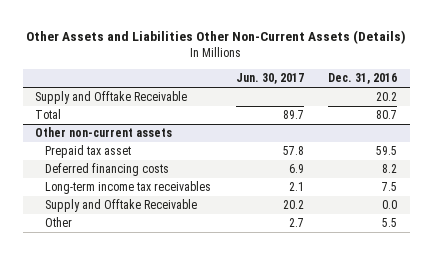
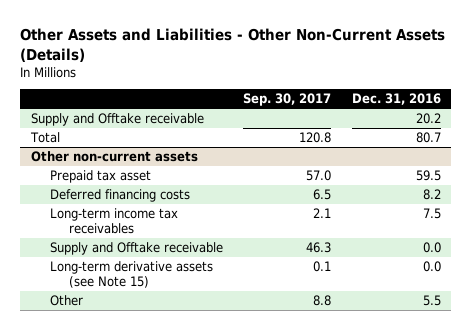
[26,30,407,45] Other Assets and Liabilities Other Non-Current Assets (Details) -> [20,27,446,62] Other Assets and Liabilities - Other Non-Current Assets (Details)
[235,73,304,85] Jun. 30, 2017 -> none
none -> [243,93,332,107] Sep. 30, 2017
[34,91,187,105] Supply and Offtake Receivable -> [30,113,204,127] Supply and Offtake receivable
[45,199,198,213] Supply and Offtake Receivable -> [49,242,223,256] Supply and Offtake receivable
none -> [49,261,213,288] Long-term derivative assets (see Note 15)

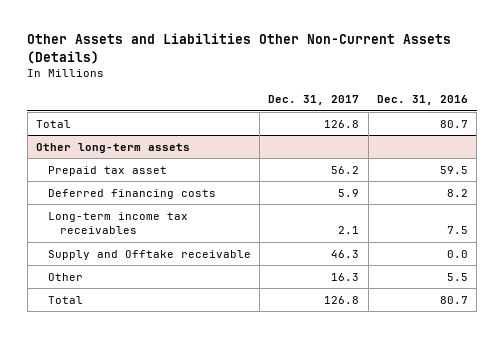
[20,27,446,62] Other Assets and Liabilities - Other Non-Current Assets (Details) -> [27,33,452,64] Other Assets and Liabilities Other Non-Current Assets (Details)
[243,93,332,107] Sep. 30, 2017 -> none
none -> [268,95,360,106] Dec. 31, 2017
[30,113,204,127] Supply and Offtake receivable -> none
[30,151,198,163] Other non-current assets -> [35,142,190,153] Other long-term assets
[49,261,213,288] Long-term derivative assets (see Note 15) -> none
none -> [47,295,83,304] Total

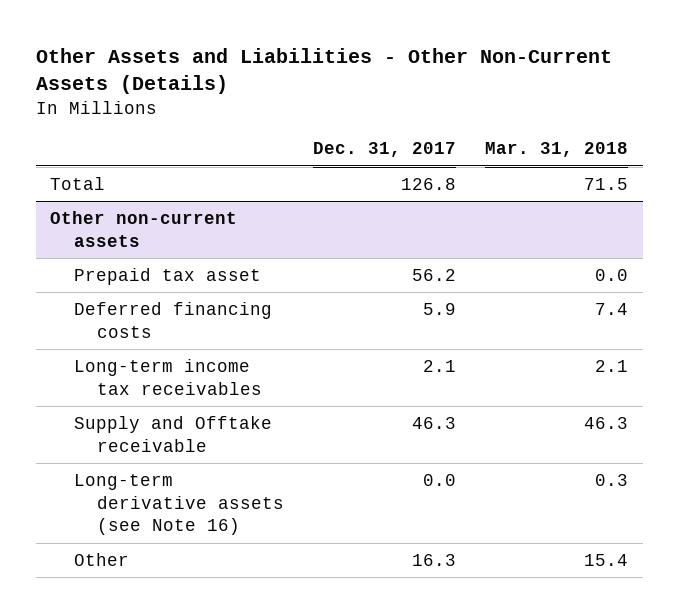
[27,33,452,64] Other Assets and Liabilities Other Non-Current Assets (Details) -> [35,47,612,94] Other Assets and Liabilities - Other Non-Current Assets (Details)
[377,95,469,106] Dec. 31, 2016 -> none
none -> [485,142,629,158] Mar. 31, 2018
[35,142,190,153] Other long-term assets -> [50,210,238,247] Other non-current assets
none -> [73,473,285,536] Long-term derivative assets (see Note 16)
[47,295,83,304] Total -> none

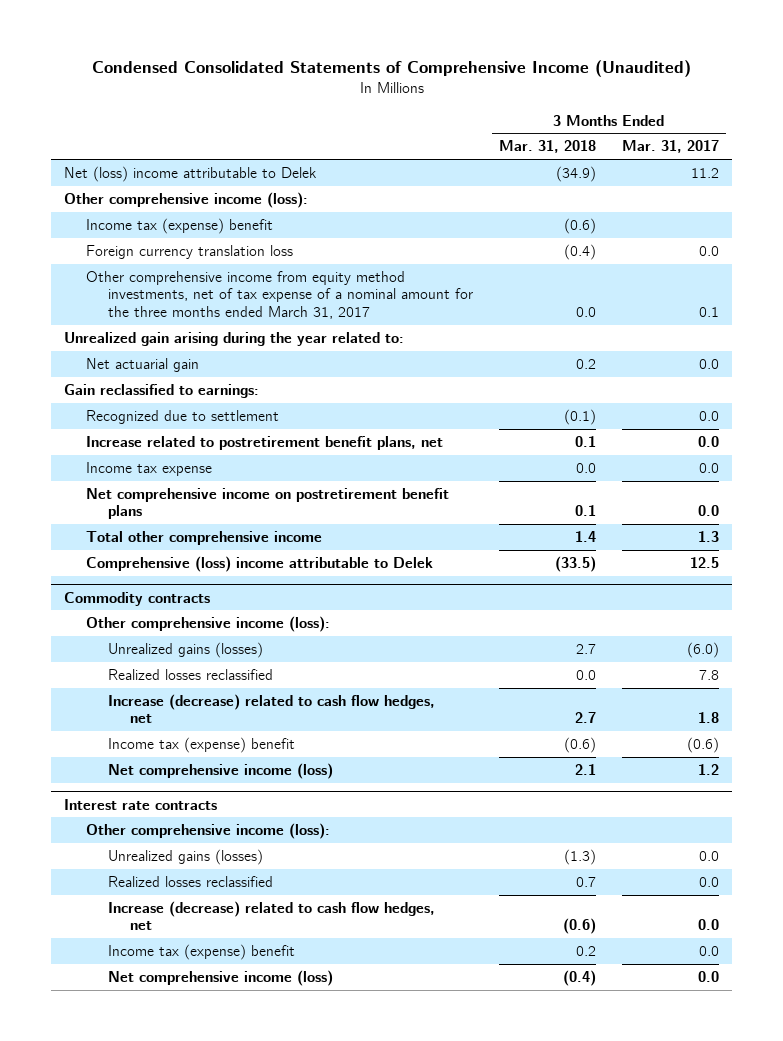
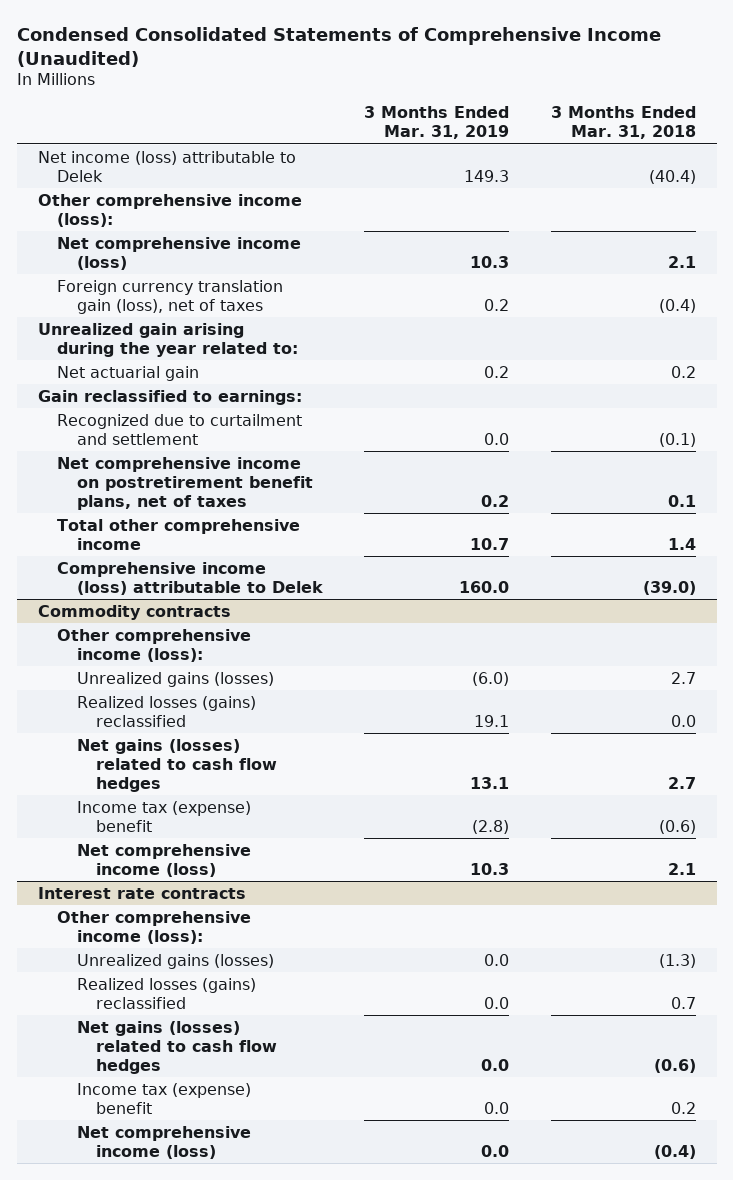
[622,140,720,154] Mar. 31, 2017 -> none
none -> [364,106,510,140] 3 Months Ended Mar. 31, 2019
[63,165,317,182] Net (loss) income attributable to Delek -> [37,150,296,182] Net income (loss) attributable to Delek
[555,165,596,182] (34.9) -> [648,169,696,184] (40.4)
[85,217,273,234] Income tax (expense) benefit -> none
[85,270,473,319] Other comprehensive income from equity method investments, net of tax expense of a nominal amount for the three months ended March 31, 2017 -> none
none -> [57,236,302,270] Net comprehensive income (loss)
[85,244,293,259] Foreign currency translation loss -> [57,279,284,314] Foreign currency translation gain (loss), net of taxes
[85,435,443,450] Increase related to postretirement benefit plans, net -> none
[85,461,212,476] Income tax expense -> none
[85,409,279,424] Recognized due to settlement -> [57,413,303,445] Recognized due to curtailment and settlement
[85,487,449,520] Net comprehensive income on postretirement benefit plans -> [57,456,313,510] Net comprehensive income on postretirement benefit plans, net of taxes
[85,555,433,572] Comprehensive (loss) income attributable to Delek -> [57,561,323,595] Comprehensive income (loss) attributable to Delek
[554,555,596,572] (33.5) -> [642,580,696,595] (39.0)
[107,668,273,680] Realized losses reclassified -> [76,695,256,727] Realized losses (gains) reclassified
[107,693,435,724] Increase (decrease) related to cash flow hedges, net -> [76,738,278,792] Net gains (losses) related to cash flow hedges
[107,875,273,887] Realized losses reclassified -> [76,977,256,1009] Realized losses (gains) reclassified
[107,900,435,931] Increase (decrease) related to cash flow hedges, net -> [76,1020,278,1074] Net gains (losses) related to cash flow hedges

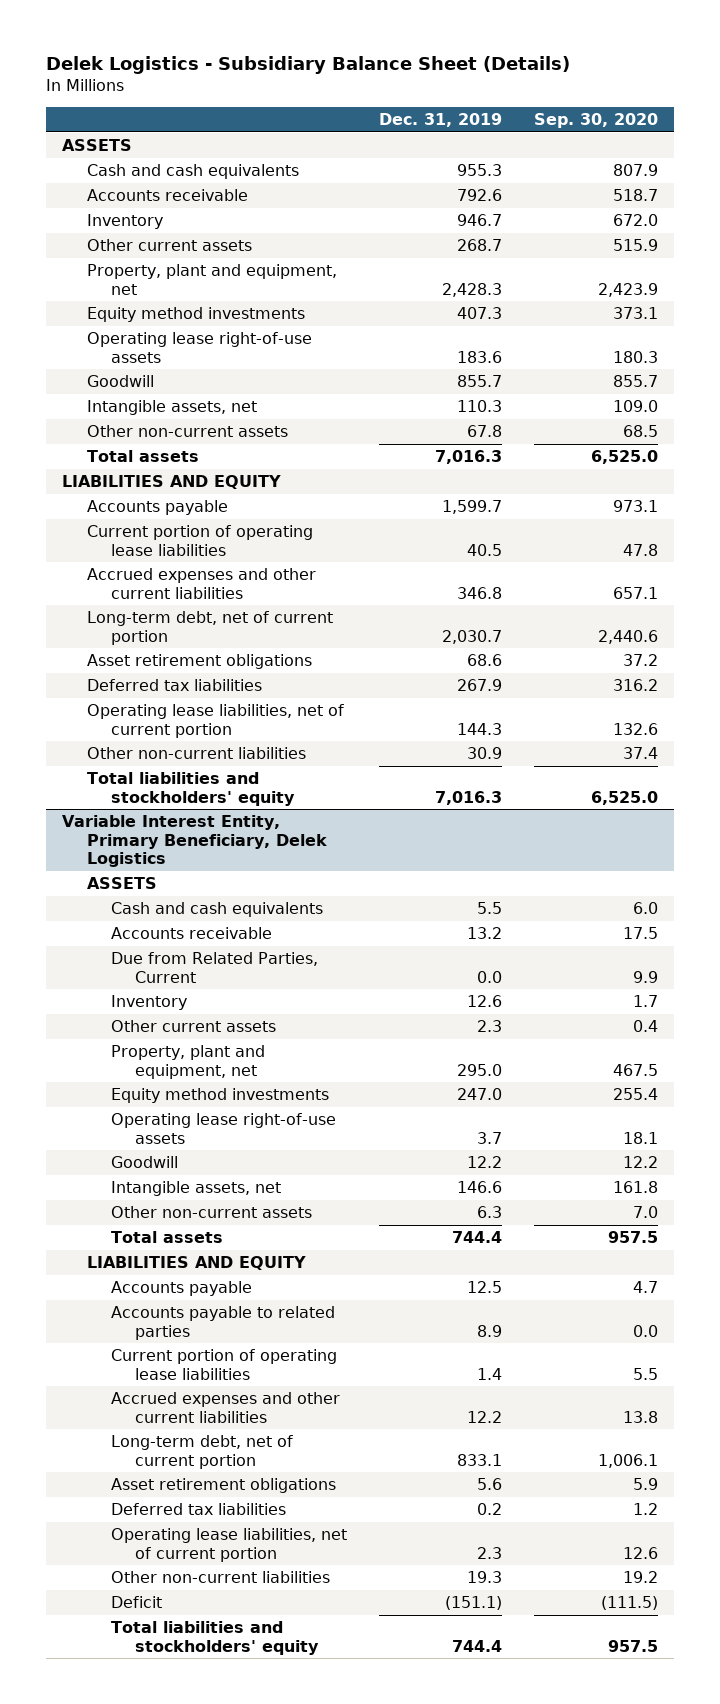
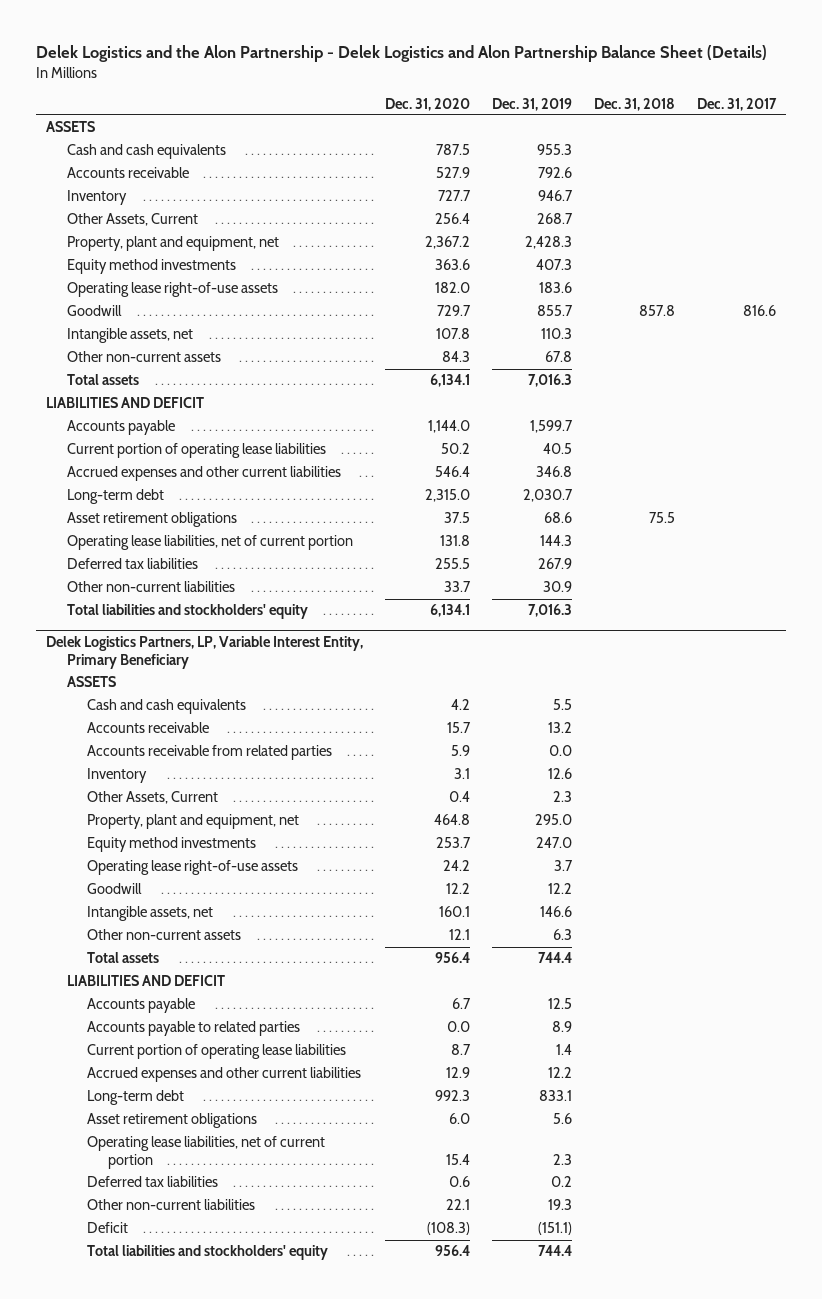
[46,56,571,75] Delek Logistics - Subsidiary Balance Sheet (Details) -> [35,45,767,63] Delek Logistics and the Alon Partnership - Delek Logistics and Alon Partnership Balance Sheet (Details)
[533,112,658,128] Sep. 30, 2020 -> none
none -> [385,97,471,111] Dec. 31, 2020
none -> [593,97,675,111] Dec. 31, 2018
none -> [696,97,777,111] Dec. 31, 2017
[86,239,252,252] Other current assets -> [66,213,198,227] Other Assets, Current
[62,475,282,490] LIABILITIES AND EQUITY -> [46,397,205,409] LIABILITIES AND DEFICIT
[86,611,333,645] Long-term debt, net of current portion -> [66,489,164,505] Long-term debt
[86,679,262,692] Deferred tax liabilities -> [66,558,198,570] Deferred tax liabilities
[62,815,327,868] Variable Interest Entity, Primary Beneficiary, Delek Logistics -> [46,636,364,669] Delek Logistics Partners, LP, Variable Interest Entity, Primary Beneficiary
[111,952,319,983] Due from Related Parties, Current -> [87,745,333,761] Accounts receivable from related parties
[111,1020,277,1033] Other current assets -> [87,791,219,805] Other Assets, Current
[86,1256,306,1271] LIABILITIES AND EQUITY -> [66,975,225,987] LIABILITIES AND DEFICIT
[111,1435,294,1469] Long-term debt, net of current portion -> [87,1090,185,1106] Long-term debt
[111,1503,287,1516] Deferred tax liabilities -> none
none -> [87,1176,219,1188] Deferred tax liabilities

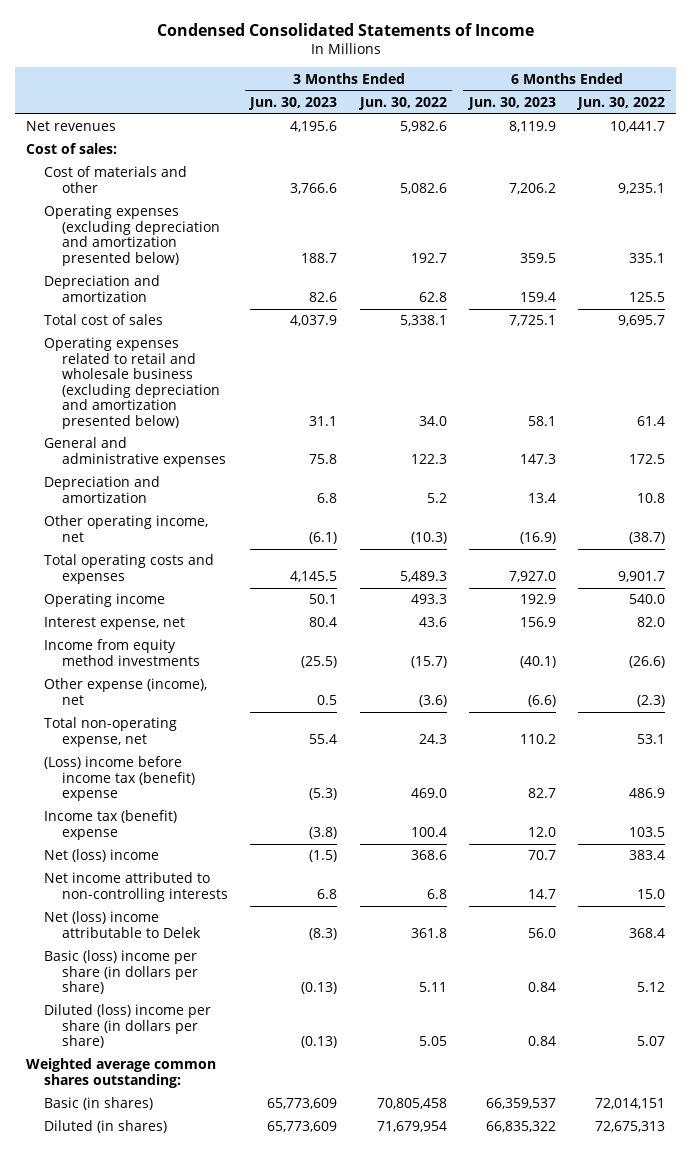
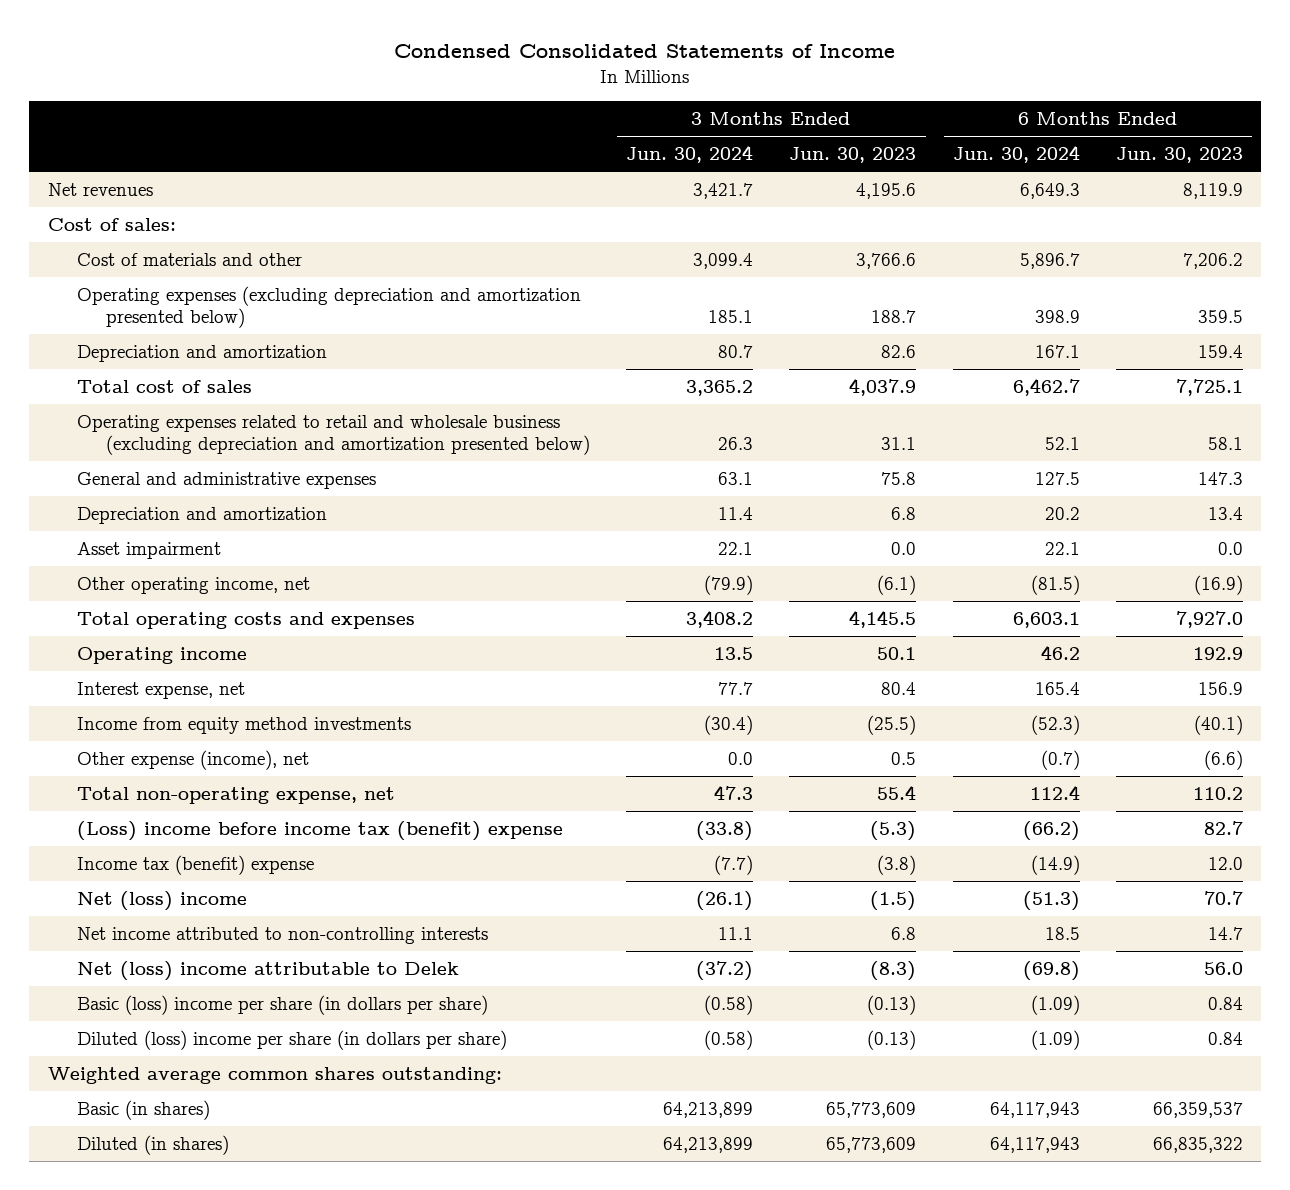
[357,97,447,111] Jun. 30, 2022 -> none
[576,97,666,111] Jun. 30, 2022 -> none
none -> [626,145,754,164] Jun. 30, 2024
none -> [952,145,1080,164] Jun. 30, 2024
none -> [76,541,221,559] Asset impairment

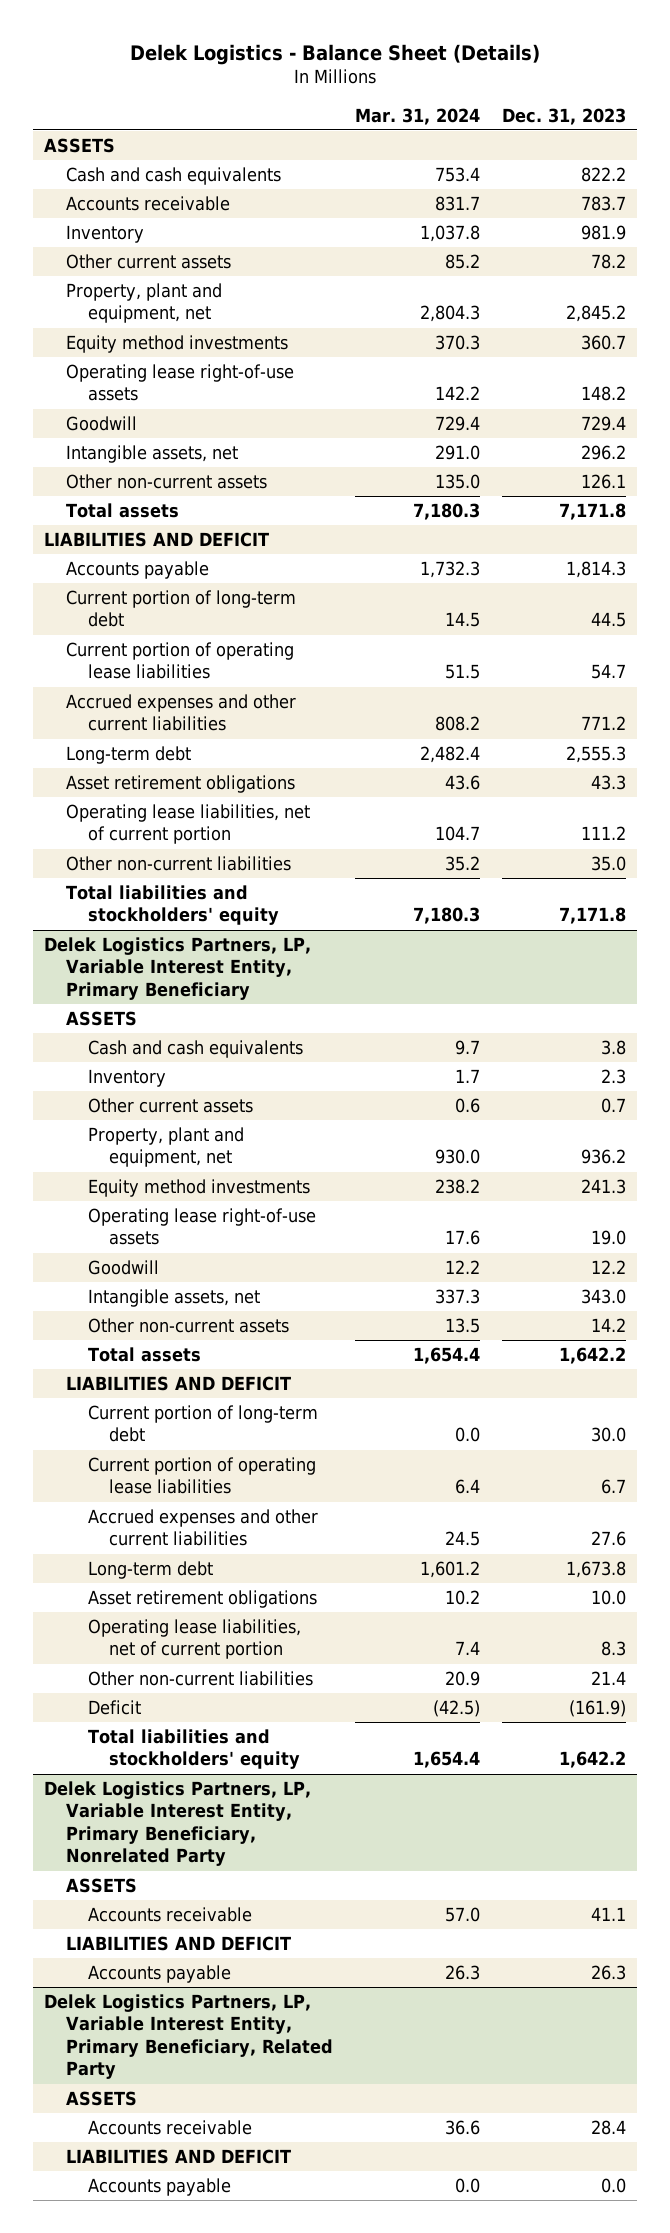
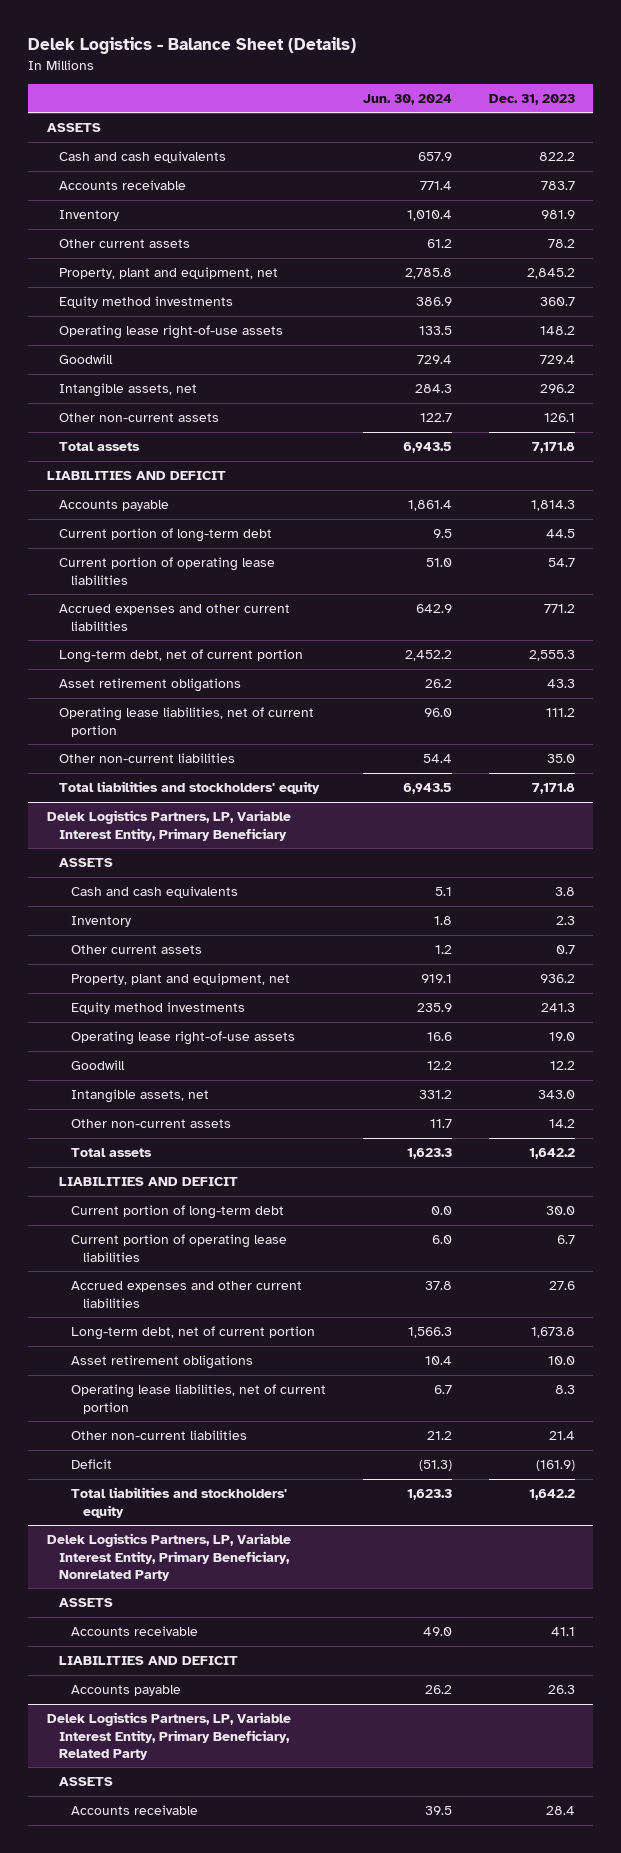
[354,107,480,125] Mar. 31, 2024 -> none
none -> [362,93,452,105] Jun. 30, 2024
[65,746,191,765] Long-term debt -> [58,649,303,664] Long-term debt, net of current portion
[87,1561,213,1580] Long-term debt -> [70,1326,315,1341] Long-term debt, net of current portion
[65,2149,291,2165] LIABILITIES AND DEFICIT -> none
[87,2178,231,2197] Accounts payable -> none

